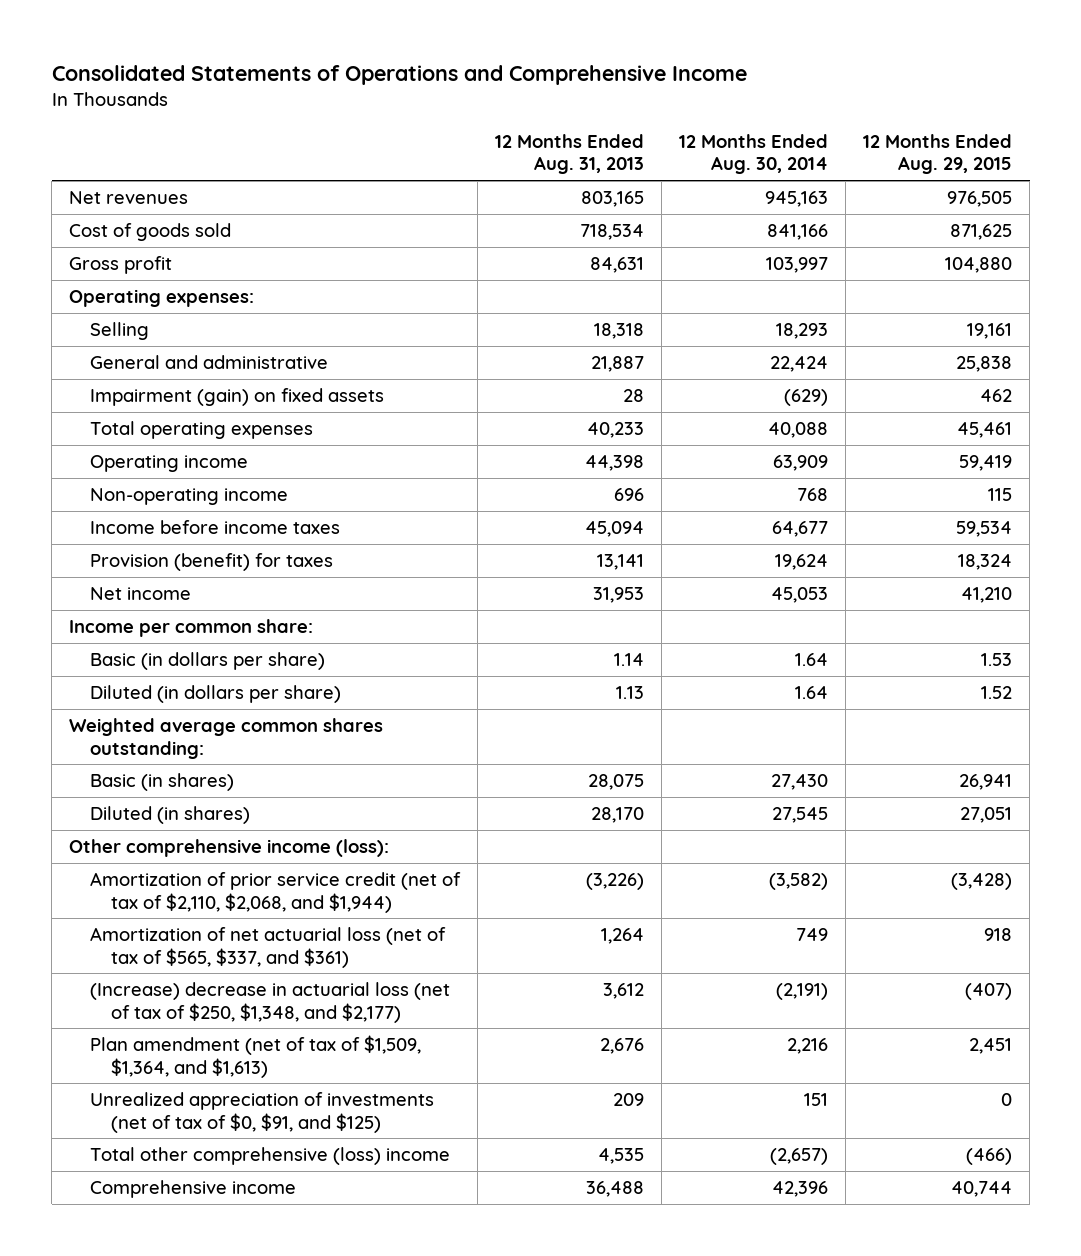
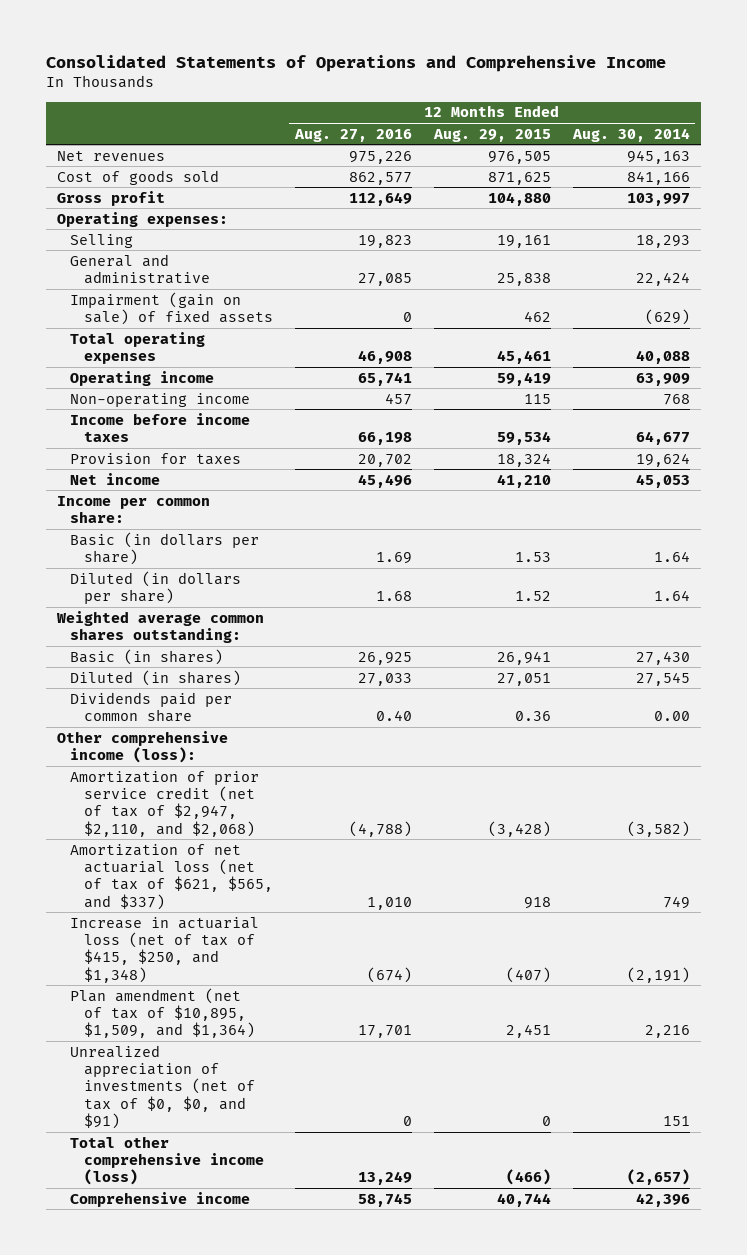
[495,133,645,175] 12 Months Ended Aug. 31, 2013 -> none
none -> [293,128,412,142] Aug. 27, 2016
[90,388,385,407] Impairment (gain) on fixed assets -> [70,291,273,325] Impairment (gain on sale) of fixed assets
[90,553,334,572] Provision (benefit) for taxes -> [70,452,242,465] Provision for taxes
none -> [70,691,233,722] Dividends paid per common share
[90,872,462,913] Amortization of prior service credit (net of tax of $2,110, $2,068, and $1,944) -> [70,770,260,837] Amortization of prior service credit (net of tax of $2,947, $2,110, and $2,068)
[90,927,447,968] Amortization of net actuarial loss (net of tax of $565, $337, and $361) -> [70,843,273,910] Amortization of net actuarial loss (net of tax of $621, $565, and $337)
[90,982,451,1023] (Increase) decrease in actuarial loss (net of tax of $250, $1,348, and $2,177) -> [70,916,260,983] Increase in actuarial loss (net of tax of $415, $250, and $1,348)
[90,1035,422,1078] Plan amendment (net of tax of $1,509, $1,364, and $1,613) -> [70,987,255,1039] Plan amendment (net of tax of $10,895, $1,509, and $1,364)
[90,1092,435,1133] Unrealized appreciation of investments (net of tax of $0, $91, and $125) -> [70,1044,255,1129] Unrealized appreciation of investments (net of tax of $0, $0, and $91)
[90,1147,451,1166] Total other comprehensive (loss) income -> [70,1135,264,1186] Total other comprehensive income (loss)

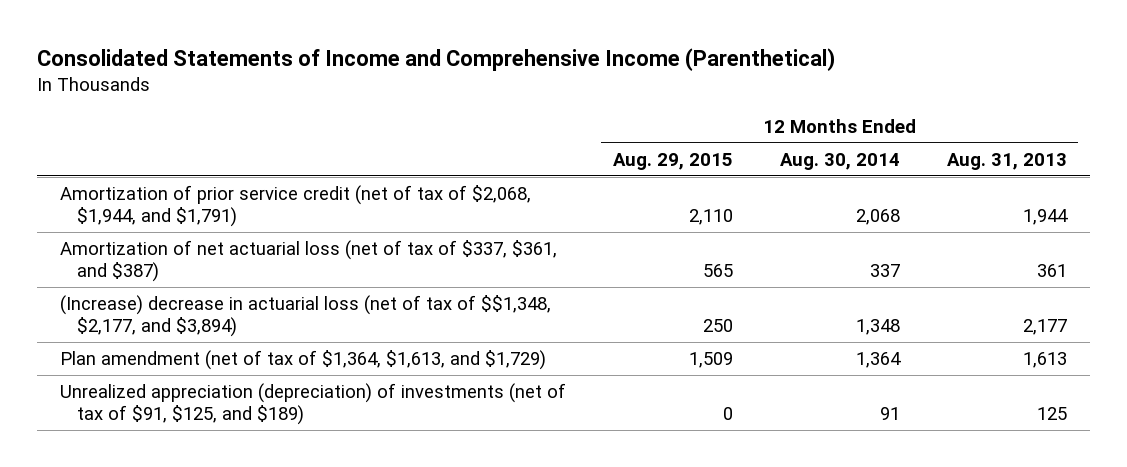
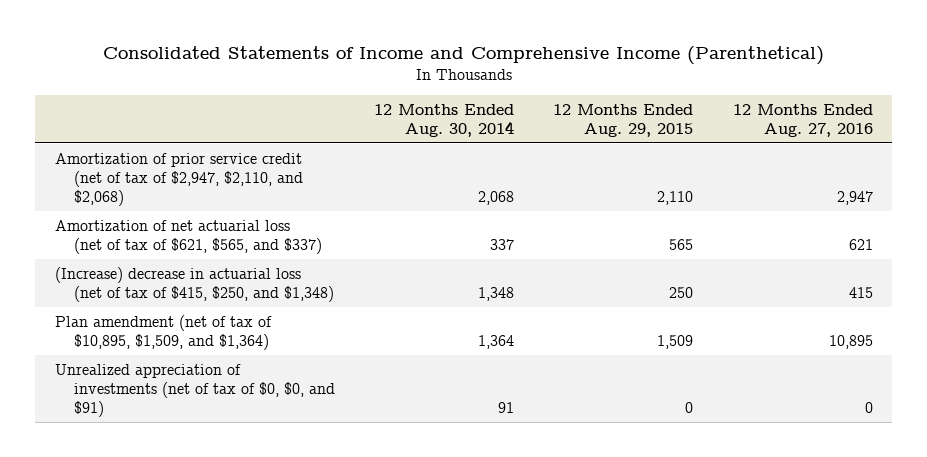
[946,152,1067,170] Aug. 31, 2013 -> none
none -> [732,103,873,137] 12 Months Ended Aug. 27, 2016
[60,185,532,227] Amortization of prior service credit (net of tax of $2,068, $1,944, and $1,791) -> [54,152,303,206] Amortization of prior service credit (net of tax of $2,947, $2,110, and $2,068)
[60,240,558,282] Amortization of net actuarial loss (net of tax of $337, $361, and $387) -> [54,219,322,254] Amortization of net actuarial loss (net of tax of $621, $565, and $337)
[60,295,552,337] (Increase) decrease in actuarial loss (net of tax of $$1,348, $2,177, and $3,894) -> [54,266,334,302] (Increase) decrease in actuarial loss (net of tax of $415, $250, and $1,348)
[60,350,547,371] Plan amendment (net of tax of $1,364, $1,613, and $1,729) -> [54,314,272,350] Plan amendment (net of tax of $10,895, $1,509, and $1,364)
[60,383,567,425] Unrealized appreciation (depreciation) of investments (net of tax of $91, $125, and $189) -> [54,363,335,417] Unrealized appreciation of investments (net of tax of $0, $0, and $91)

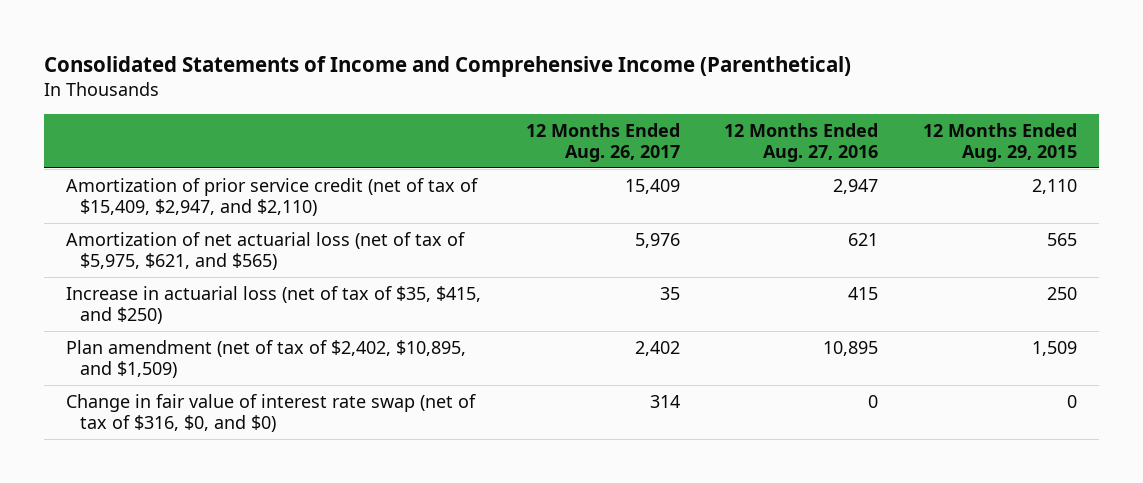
[374,103,515,137] 12 Months Ended Aug. 30, 2014 -> none
none -> [525,123,680,162] 12 Months Ended Aug. 26, 2017
[54,363,335,417] Unrealized appreciation of investments (net of tax of $0, $0, and $91) -> none
[54,152,303,206] Amortization of prior service credit (net of tax of $2,947, $2,110, and $2,068) -> [66,178,479,216] Amortization of prior service credit (net of tax of $15,409, $2,947, and $2,110)
[54,219,322,254] Amortization of net actuarial loss (net of tax of $621, $565, and $337) -> [66,232,466,270] Amortization of net actuarial loss (net of tax of $5,975, $621, and $565)
[54,266,334,302] (Increase) decrease in actuarial loss (net of tax of $415, $250, and $1,348) -> [66,286,482,324] Increase in actuarial loss (net of tax of $35, $415, and $250)
[54,314,272,350] Plan amendment (net of tax of $10,895, $1,509, and $1,364) -> [66,340,467,378] Plan amendment (net of tax of $2,402, $10,895, and $1,509)
none -> [66,394,477,432] Change in fair value of interest rate swap (net of tax of $316, $0, and $0)

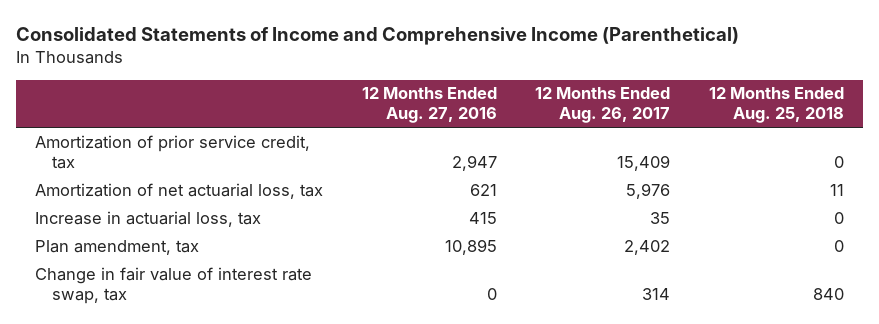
[922,123,1077,162] 12 Months Ended Aug. 29, 2015 -> none
none -> [708,87,844,124] 12 Months Ended Aug. 25, 2018
[66,178,479,216] Amortization of prior service credit (net of tax of $15,409, $2,947, and $2,110) -> [35,134,311,169] Amortization of prior service credit, tax
[66,232,466,270] Amortization of net actuarial loss (net of tax of $5,975, $621, and $565) -> [35,182,324,199] Amortization of net actuarial loss, tax
[66,286,482,324] Increase in actuarial loss (net of tax of $35, $415, and $250) -> [35,210,262,227] Increase in actuarial loss, tax
[66,340,467,378] Plan amendment (net of tax of $2,402, $10,895, and $1,509) -> [35,239,200,255] Plan amendment, tax
[66,394,477,432] Change in fair value of interest rate swap (net of tax of $316, $0, and $0) -> [35,266,313,304] Change in fair value of interest rate swap, tax

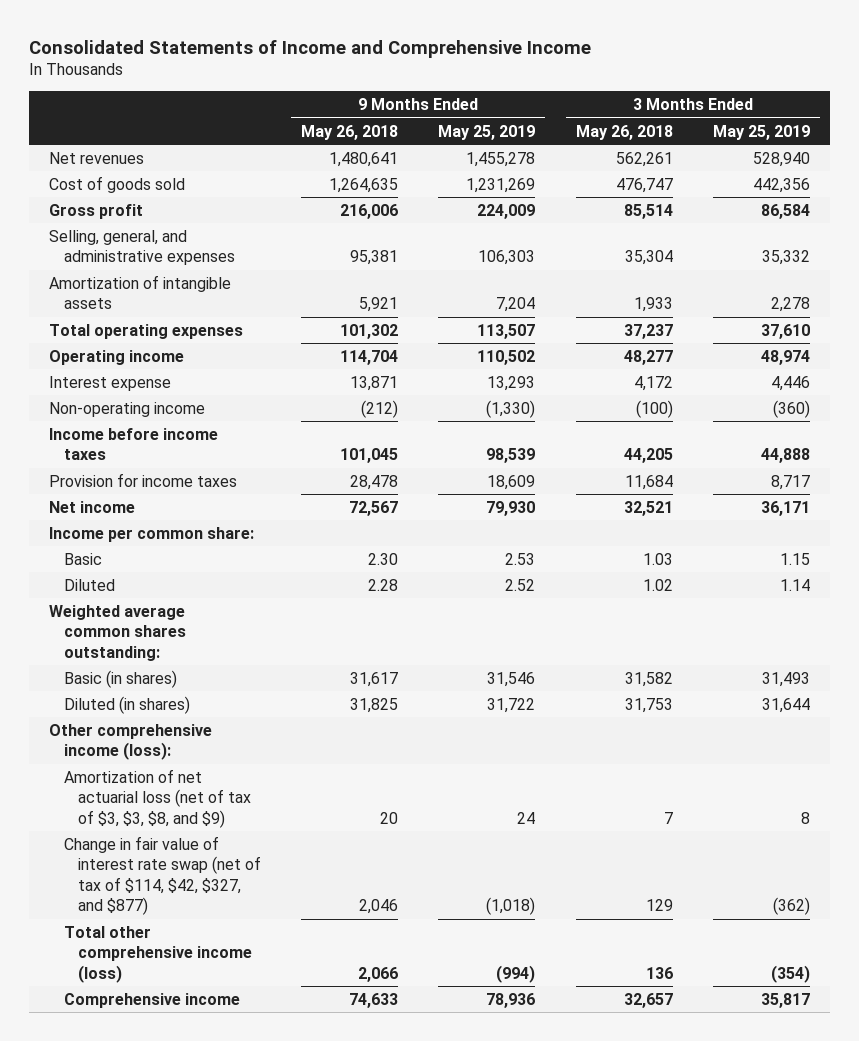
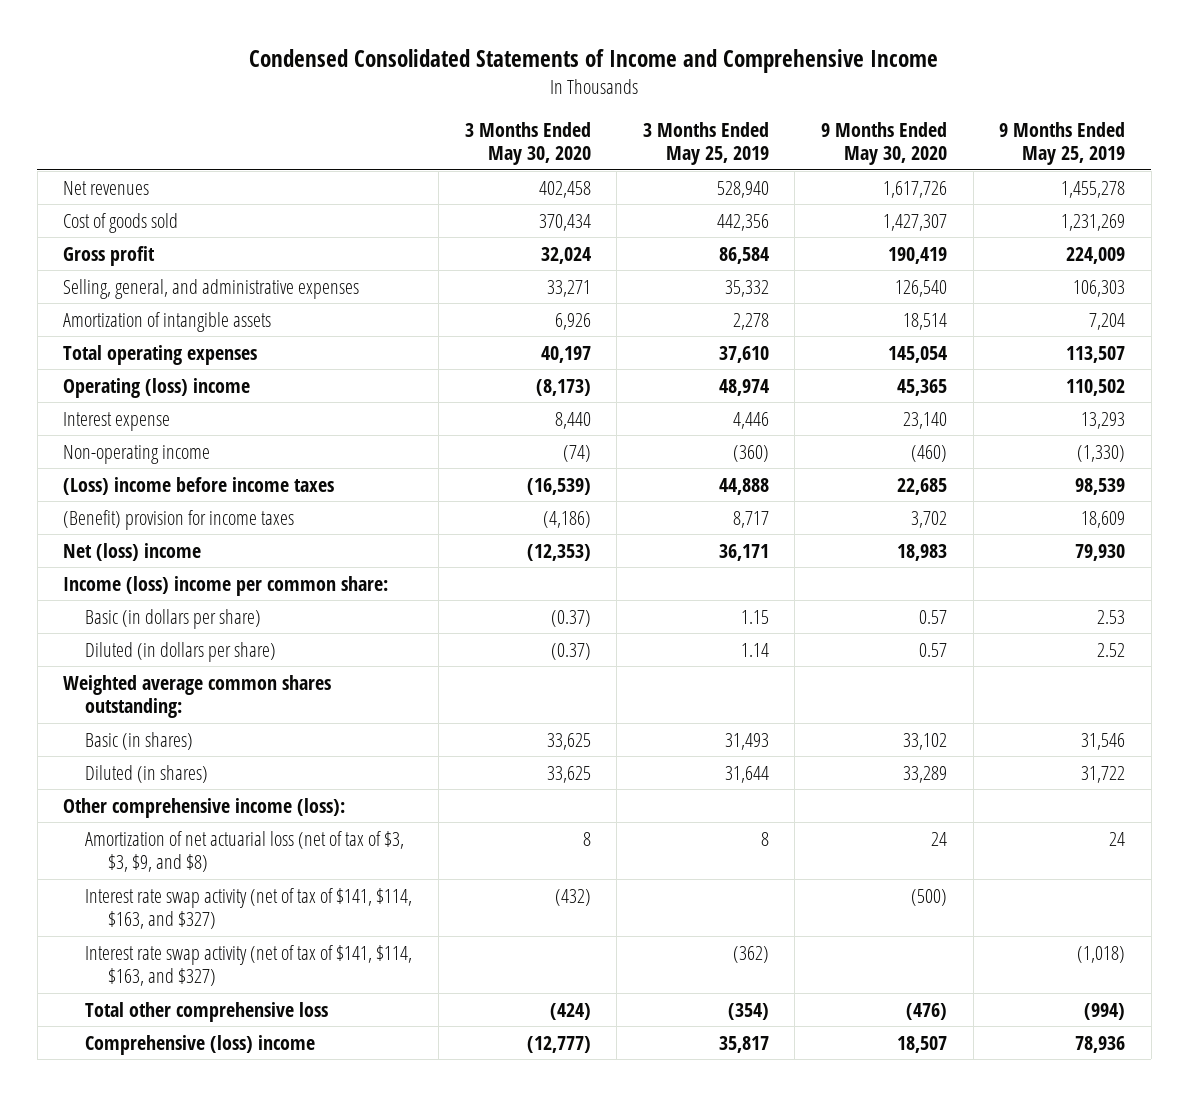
[29,39,592,58] Consolidated Statements of Income and Comprehensive Income -> [249,49,939,74] Condensed Consolidated Statements of Income and Comprehensive Income
[301,124,399,140] May 26, 2018 -> none
[575,124,673,140] May 26, 2018 -> none
none -> [464,121,591,166] 3 Months Ended May 30, 2020
none -> [821,121,948,166] 9 Months Ended May 30, 2020
[49,349,185,365] Operating income -> [63,377,251,398] Operating (loss) income
[49,427,219,461] Income before income taxes -> [63,476,335,495] (Loss) income before income taxes
[49,472,238,487] Provision for income taxes -> [63,509,295,530] (Benefit) provision for income taxes
[49,500,136,513] Net income -> [63,542,202,561] Net (loss) income
[49,526,255,542] Income per common share: -> [63,575,389,596] Income (loss) income per common share:
[63,552,102,565] Basic -> [85,608,262,629] Basic (in dollars per share)
[63,578,115,591] Diluted -> [85,641,277,662] Diluted (in dollars per share)
[63,768,252,828] Amortization of net actuarial loss (net of tax of $3, $3, $8, and $9) -> [85,830,405,872] Amortization of net actuarial loss (net of tax of $3, $3, $9, and $8)
none -> [85,887,413,929] Interest rate swap activity (net of tax of $141, $114, $163, and $327)
[63,835,262,916] Change in fair value of interest rate swap (net of tax of $114, $42, $327, and $877) -> [85,944,413,986] Interest rate swap activity (net of tax of $141, $114, $163, and $327)
[63,925,253,983] Total other comprehensive income (loss) -> [85,1001,329,1022] Total other comprehensive loss
[63,992,240,1008] Comprehensive income -> [85,1034,316,1055] Comprehensive (loss) income

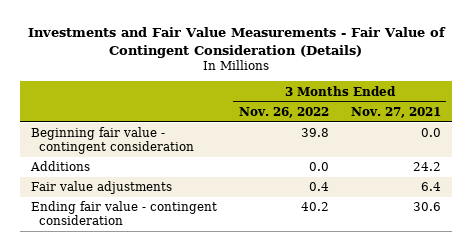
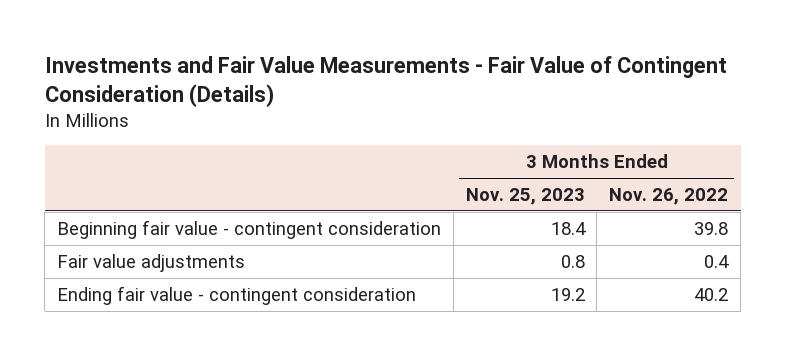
[350,106,441,118] Nov. 27, 2021 -> none
none -> [465,187,585,205] Nov. 25, 2023
[29,161,90,172] Additions -> none

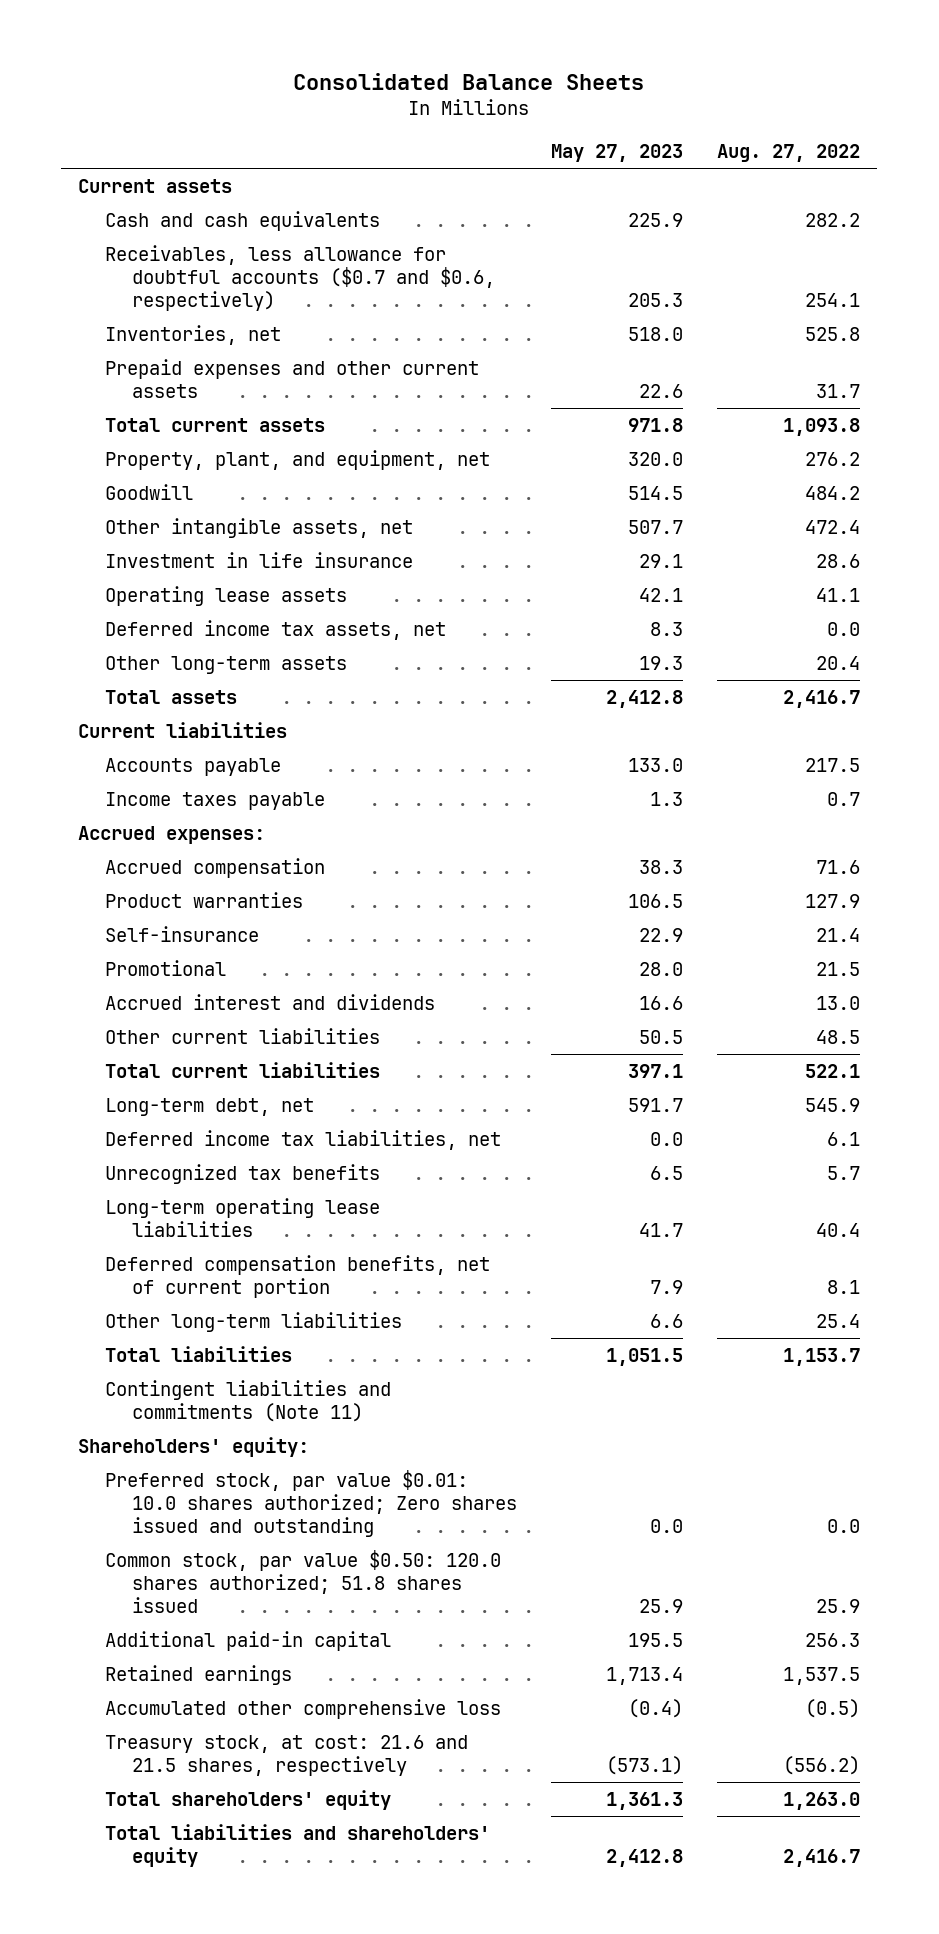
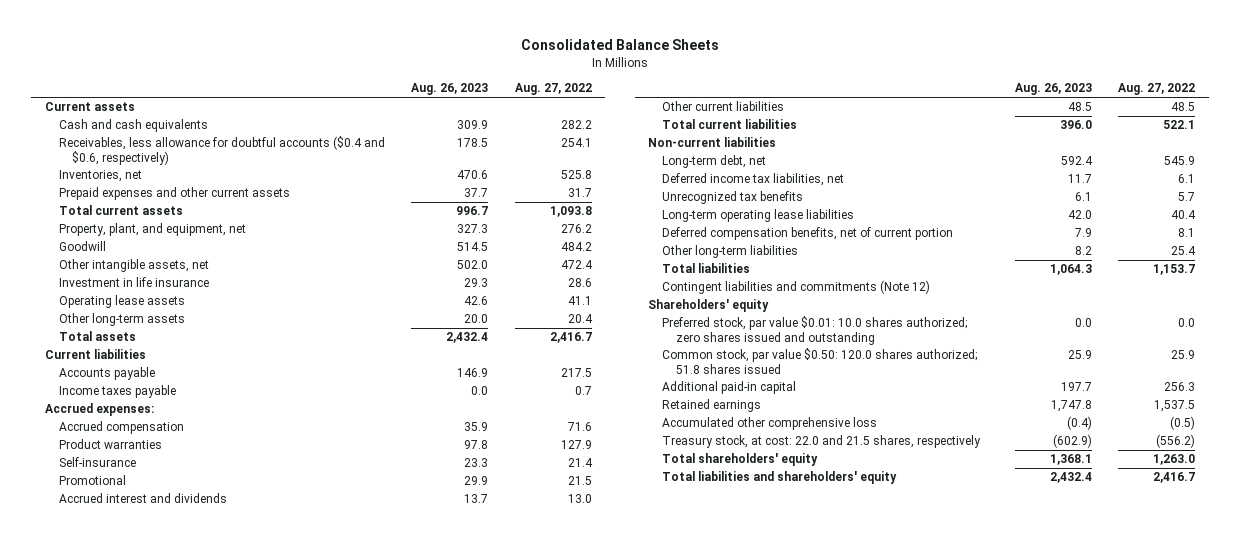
[551,143,684,162] May 27, 2023 -> none
none -> [411,83,489,96] Aug. 26, 2023
[105,244,495,311] Receivables, less allowance for doubtful accounts ($0.7 and $0.6, respectively) -> [58,136,385,165] Receivables, less allowance for doubtful accounts ($0.4 and $0.6, respectively)
[105,619,447,640] Deferred income tax assets, net -> none
none -> [648,137,777,148] Non-current liabilities
[105,1379,392,1422] Contingent liabilities and commitments (Note 11) -> [662,280,931,295] Contingent liabilities and commitments (Note 12)
[78,1436,310,1457] Shareholders' equity: -> [648,299,770,313] Shareholders' equity
[105,1469,517,1537] Preferred stock, par value $0.01: 10.0 shares authorized; Zero shares issued and outstanding -> [662,316,968,345] Preferred stock, par value $0.01: 10.0 shares authorized; zero shares issued and outstanding
[105,1734,469,1776] Treasury stock, at cost: 21.6 and 21.5 shares, respectively -> [662,435,982,449] Treasury stock, at cost: 22.0 and 21.5 shares, respectively

